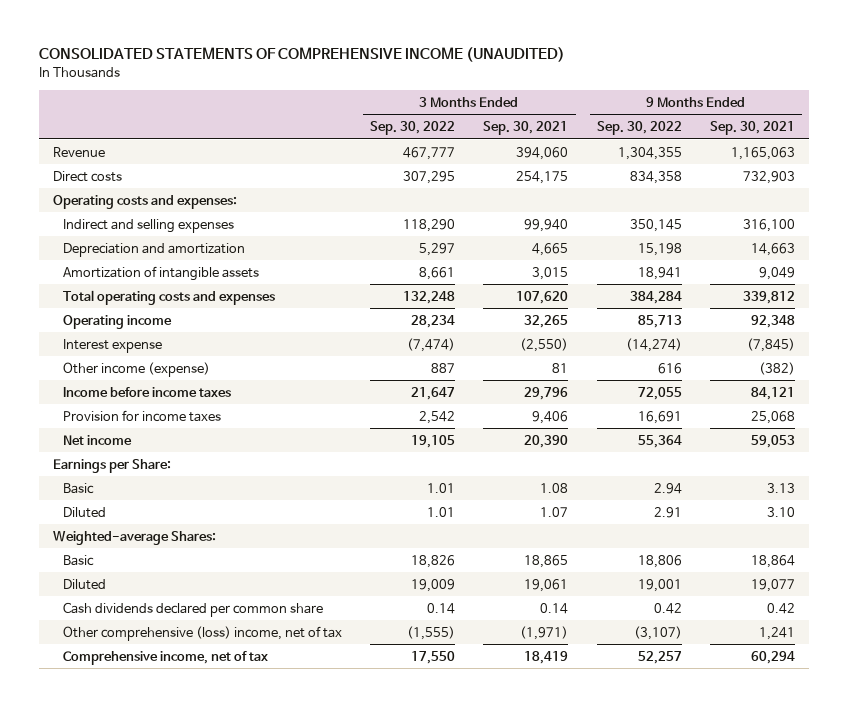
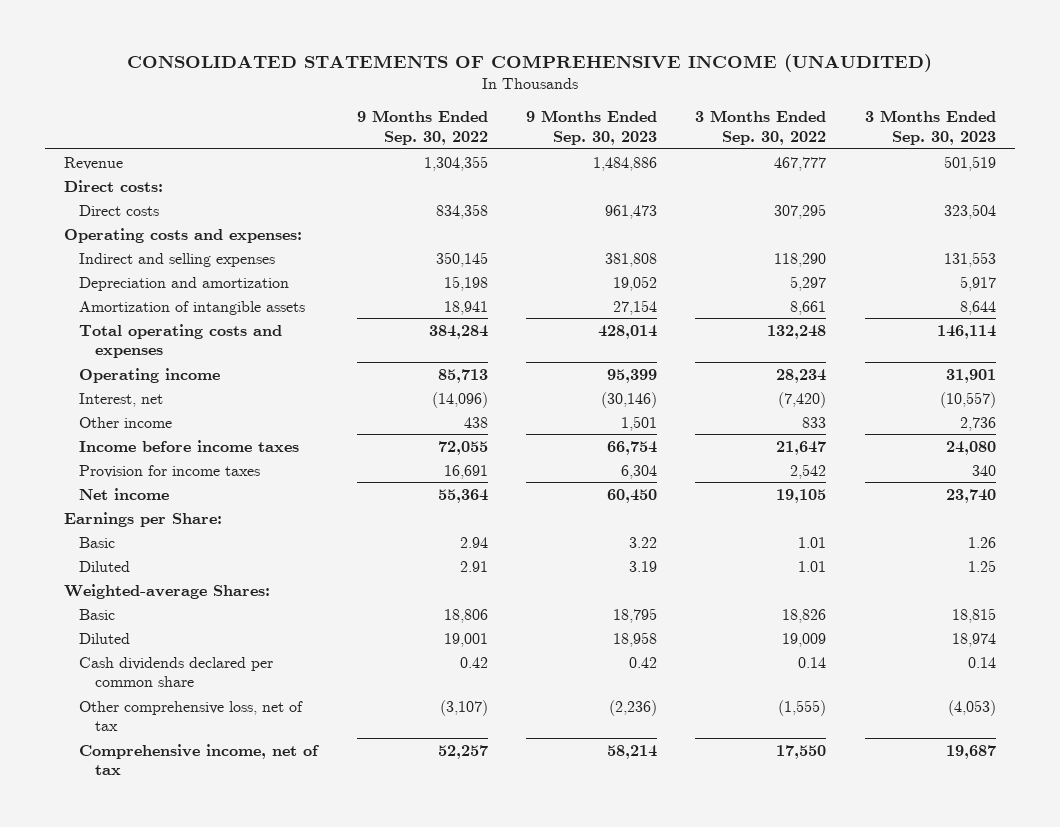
[483,121,569,136] Sep. 30, 2021 -> none
[710,121,796,136] Sep. 30, 2021 -> none
none -> [525,109,657,145] 9 Months Ended Sep. 30, 2023
none -> [864,109,996,145] 3 Months Ended Sep. 30, 2023
none -> [63,179,163,192] Direct costs:
[62,338,162,353] Interest expense -> none
none -> [79,392,164,407] Interest, net
[62,361,210,377] Other income (expense) -> [79,416,173,428] Other income
[431,362,456,373] 887 -> [802,416,827,428] 833
[657,362,682,374] 616 -> [463,416,488,428] 438
[62,625,342,641] Other comprehensive (loss) income, net of tax -> [79,700,304,732] Other comprehensive loss, net of tax

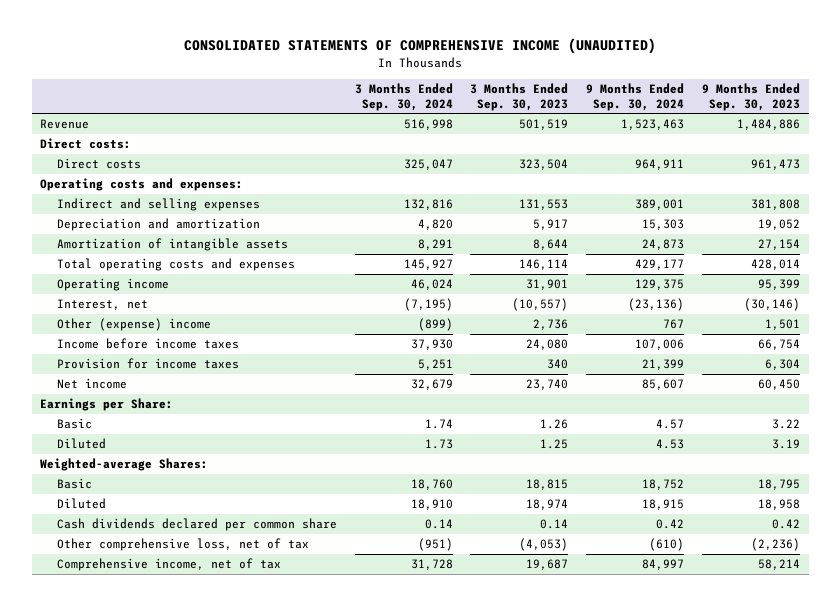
[356,109,488,145] 9 Months Ended Sep. 30, 2022 -> none
[695,109,827,145] 3 Months Ended Sep. 30, 2022 -> none
none -> [354,83,453,111] 3 Months Ended Sep. 30, 2024
none -> [585,83,684,111] 9 Months Ended Sep. 30, 2024
[79,416,173,428] Other income -> [56,318,211,332] Other (expense) income

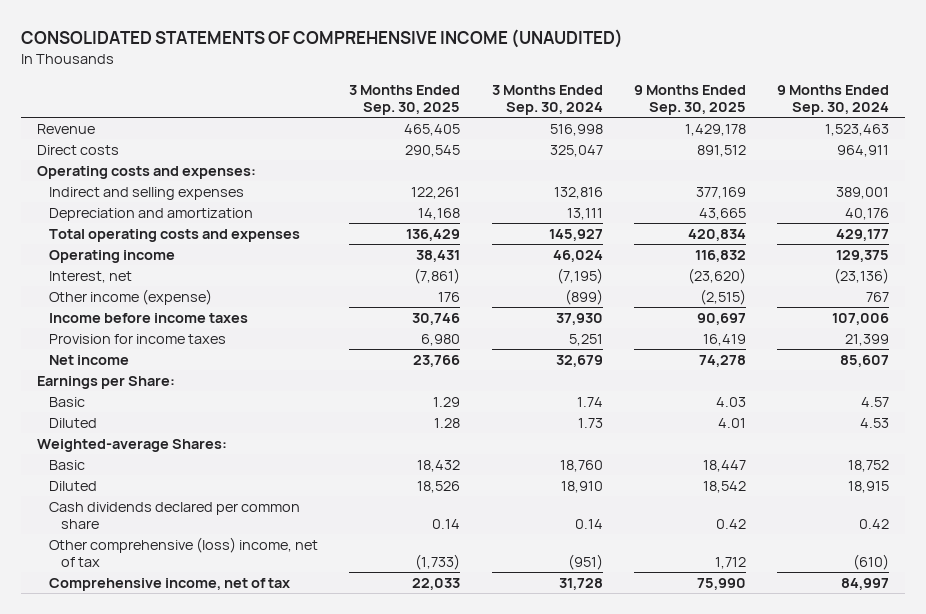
[470,83,569,111] 3 Months Ended Sep. 30, 2023 -> none
[701,83,800,111] 9 Months Ended Sep. 30, 2023 -> none
none -> [349,84,461,115] 3 Months Ended Sep. 30, 2025
none -> [634,84,747,115] 9 Months Ended Sep. 30, 2025
[40,138,132,150] Direct costs: -> none
[56,238,288,252] Amortization of intangible assets -> none
[417,219,453,231] 4,820 -> [566,208,603,221] 13,111
[641,219,684,231] 15,303 -> [845,208,890,221] 40,176
[56,318,211,332] Other (expense) income -> [49,289,213,306] Other income (expense)
[56,538,309,552] Other comprehensive loss, net of tax -> [49,537,319,568] Other comprehensive (loss) income, net of tax

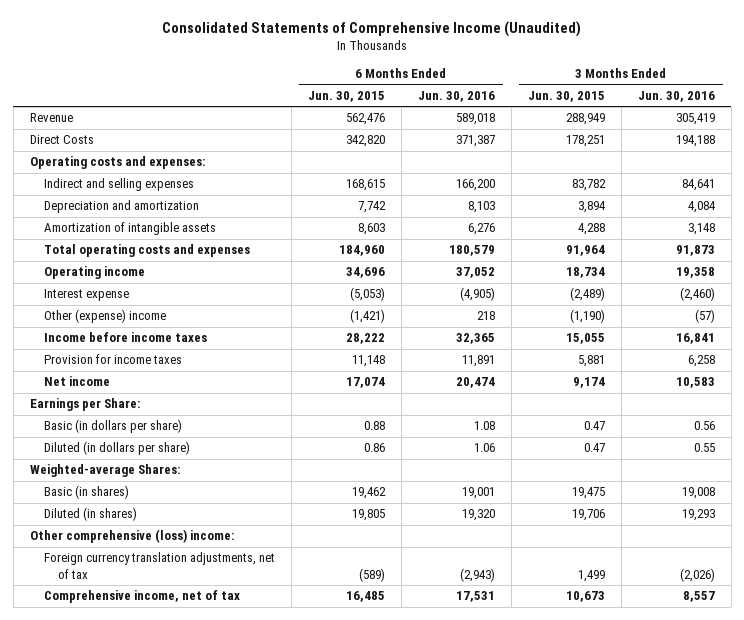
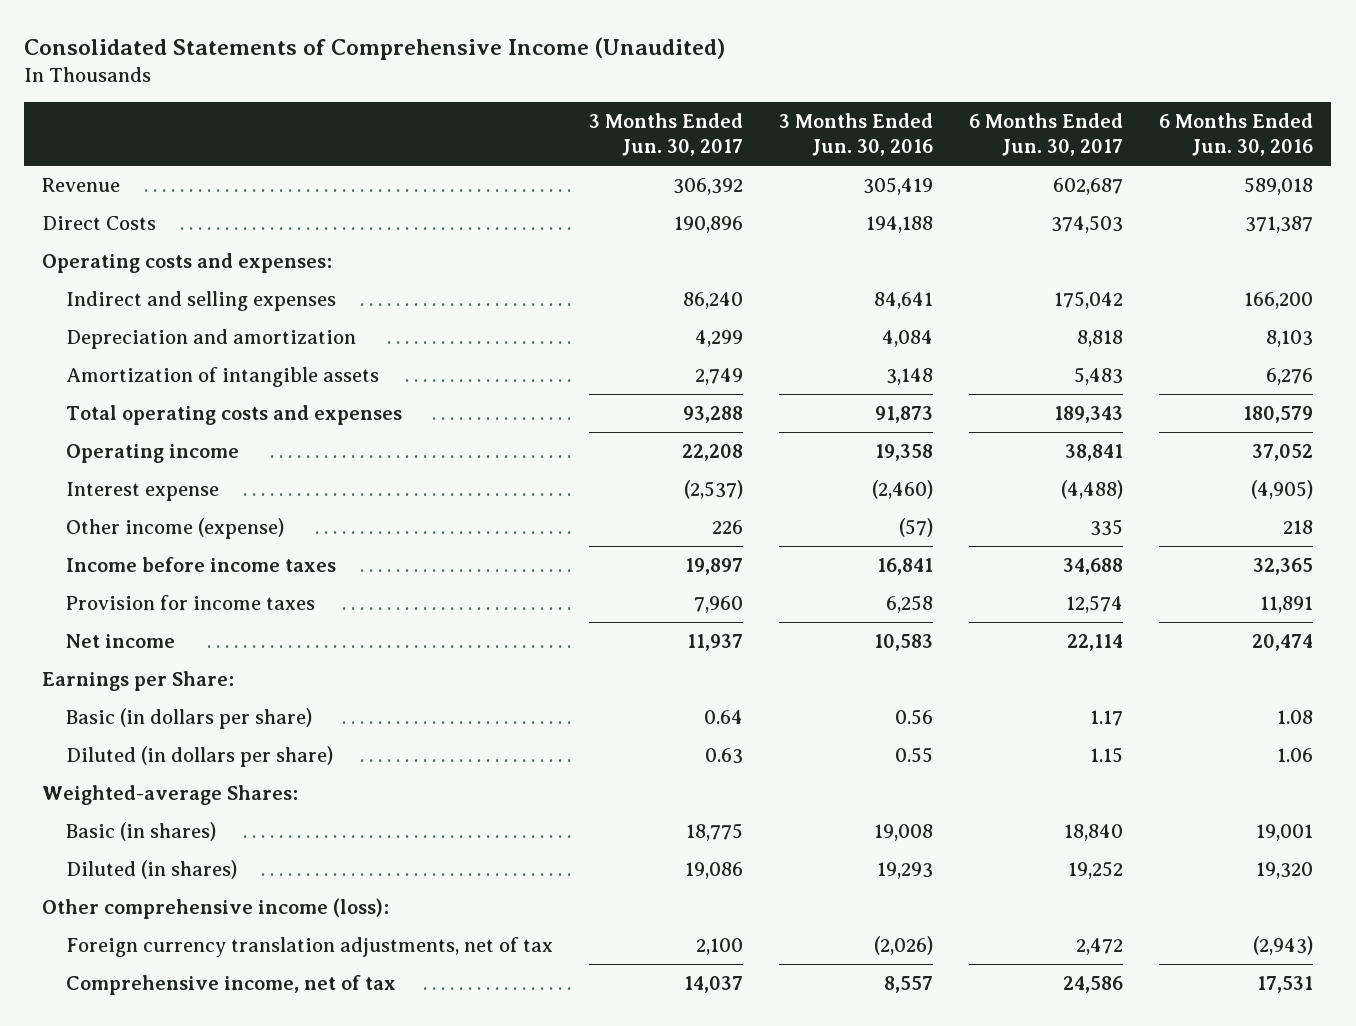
[307,90,385,102] Jun. 30, 2015 -> none
[527,90,605,102] Jun. 30, 2015 -> none
none -> [589,113,744,157] 3 Months Ended Jun. 30, 2017
none -> [969,113,1124,157] 6 Months Ended Jun. 30, 2017
[43,309,166,324] Other (expense) income -> [66,517,285,539] Other income (expense)
[29,529,234,544] Other comprehensive (loss) income: -> [42,897,390,919] Other comprehensive income (loss):

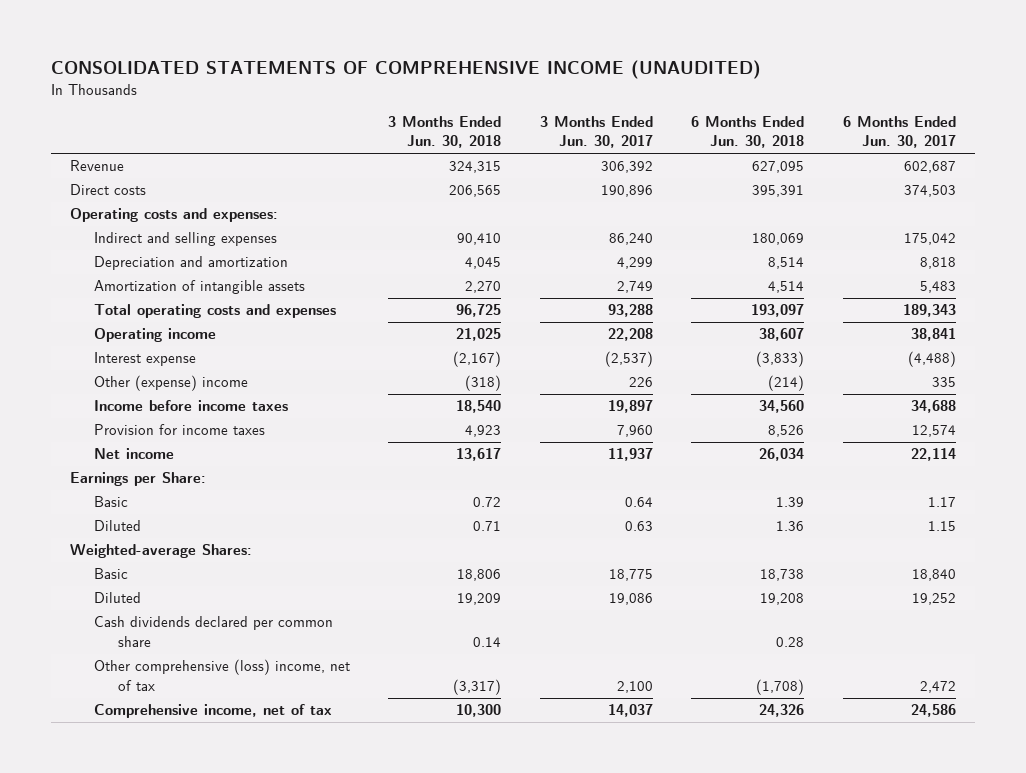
[24,37,726,61] Consolidated Statements of Comprehensive Income (Unaudited) -> [50,60,761,80] CONSOLIDATED STATEMENTS OF COMPREHENSIVE INCOME (UNAUDITED)
[779,113,934,157] 3 Months Ended Jun. 30, 2016 -> none
[1159,113,1314,157] 6 Months Ended Jun. 30, 2016 -> none
none -> [388,115,502,149] 3 Months Ended Jun. 30, 2018
none -> [691,115,805,149] 6 Months Ended Jun. 30, 2018
[42,215,157,230] Direct Costs -> [70,184,147,196] Direct costs
[66,517,285,539] Other income (expense) -> [94,375,249,392] Other (expense) income
[66,707,313,729] Basic (in dollars per share) -> [94,496,129,508] Basic
[66,745,334,767] Diluted (in dollars per share) -> [94,520,142,532] Diluted
[42,897,390,919] Other comprehensive income (loss): -> none
[66,821,217,841] Basic (in shares) -> [94,568,129,580] Basic
[66,859,238,879] Diluted (in shares) -> [94,592,142,604] Diluted
none -> [94,616,334,647] Cash dividends declared per common share
[66,936,554,957] Foreign currency translation adjustments, net of tax -> [94,659,351,691] Other comprehensive (loss) income, net of tax

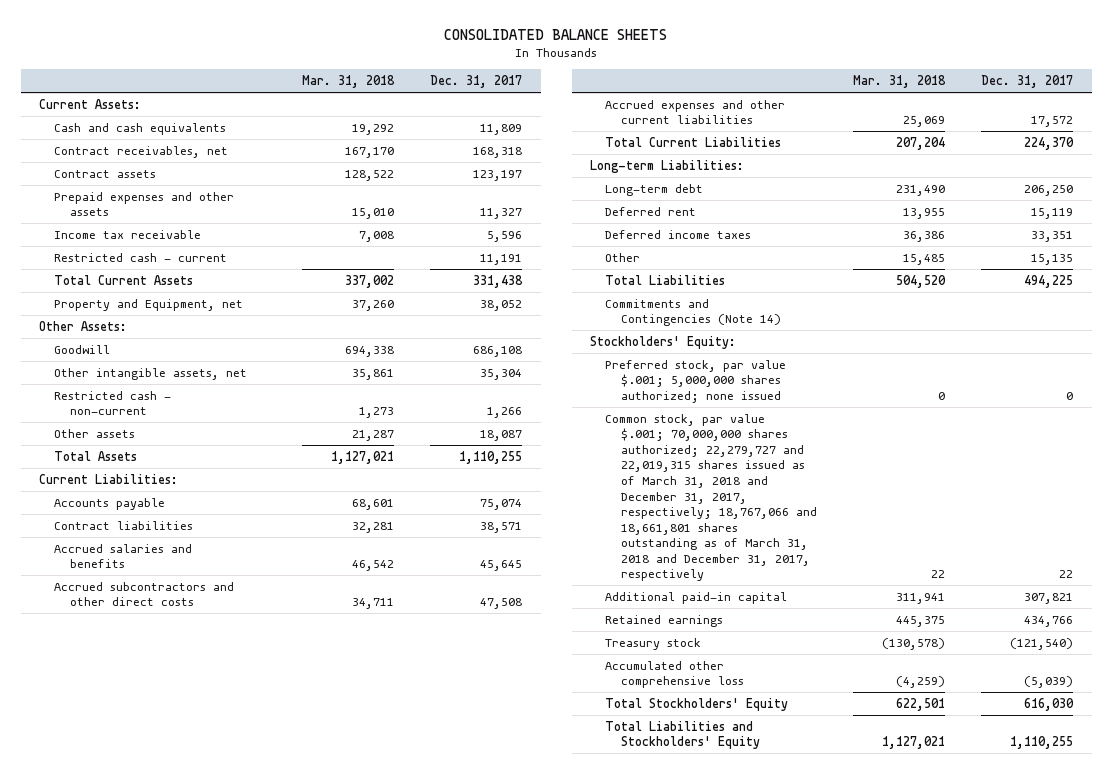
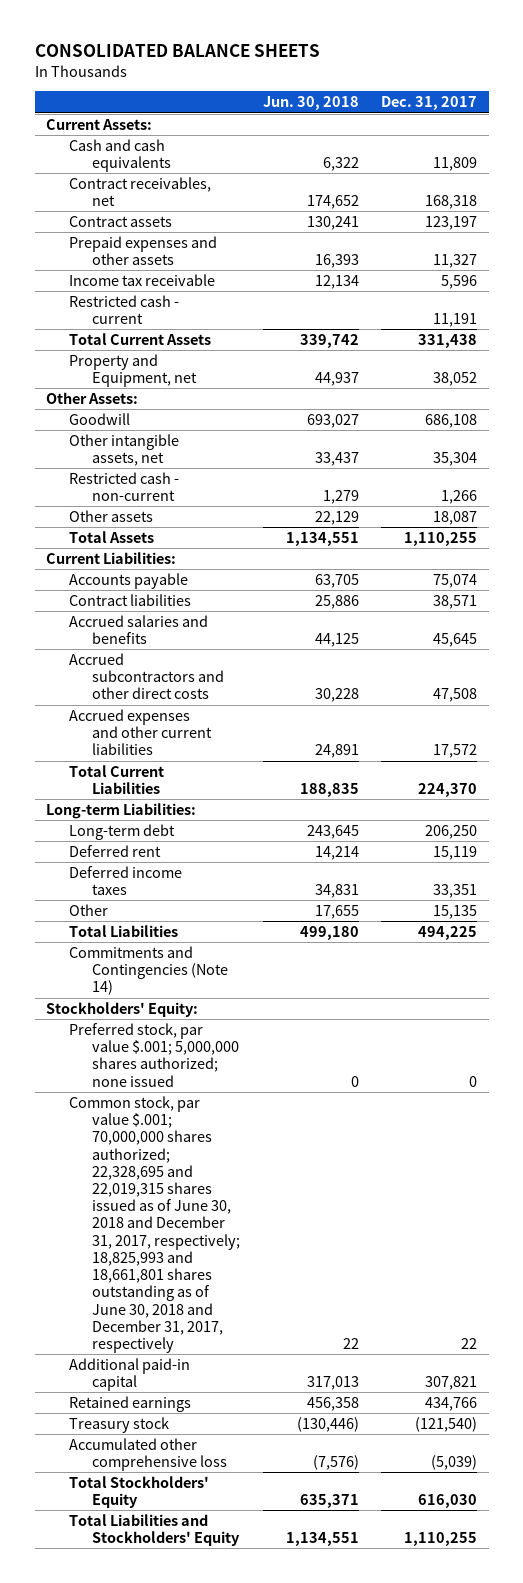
[302,75,396,89] Mar. 31, 2018 -> none
none -> [262,96,359,111] Jun. 30, 2018
[605,413,817,582] Common stock, par value $.001; 70,000,000 shares authorized; 22,279,727 and 22,019,315 shares issued as of March 31, 2018 and December 31, 2017, respectively; 18,767,066 and 18,661,801 shares outstanding as of March 31, 2018 and December 31, 2017, respectively -> [68,1095,240,1354] Common stock, par value $.001; 70,000,000 shares authorized; 22,328,695 and 22,019,315 shares issued as of June 30, 2018 and December 31, 2017, respectively; 18,825,993 and 18,661,801 shares outstanding as of June 30, 2018 and December 31, 2017, respectively

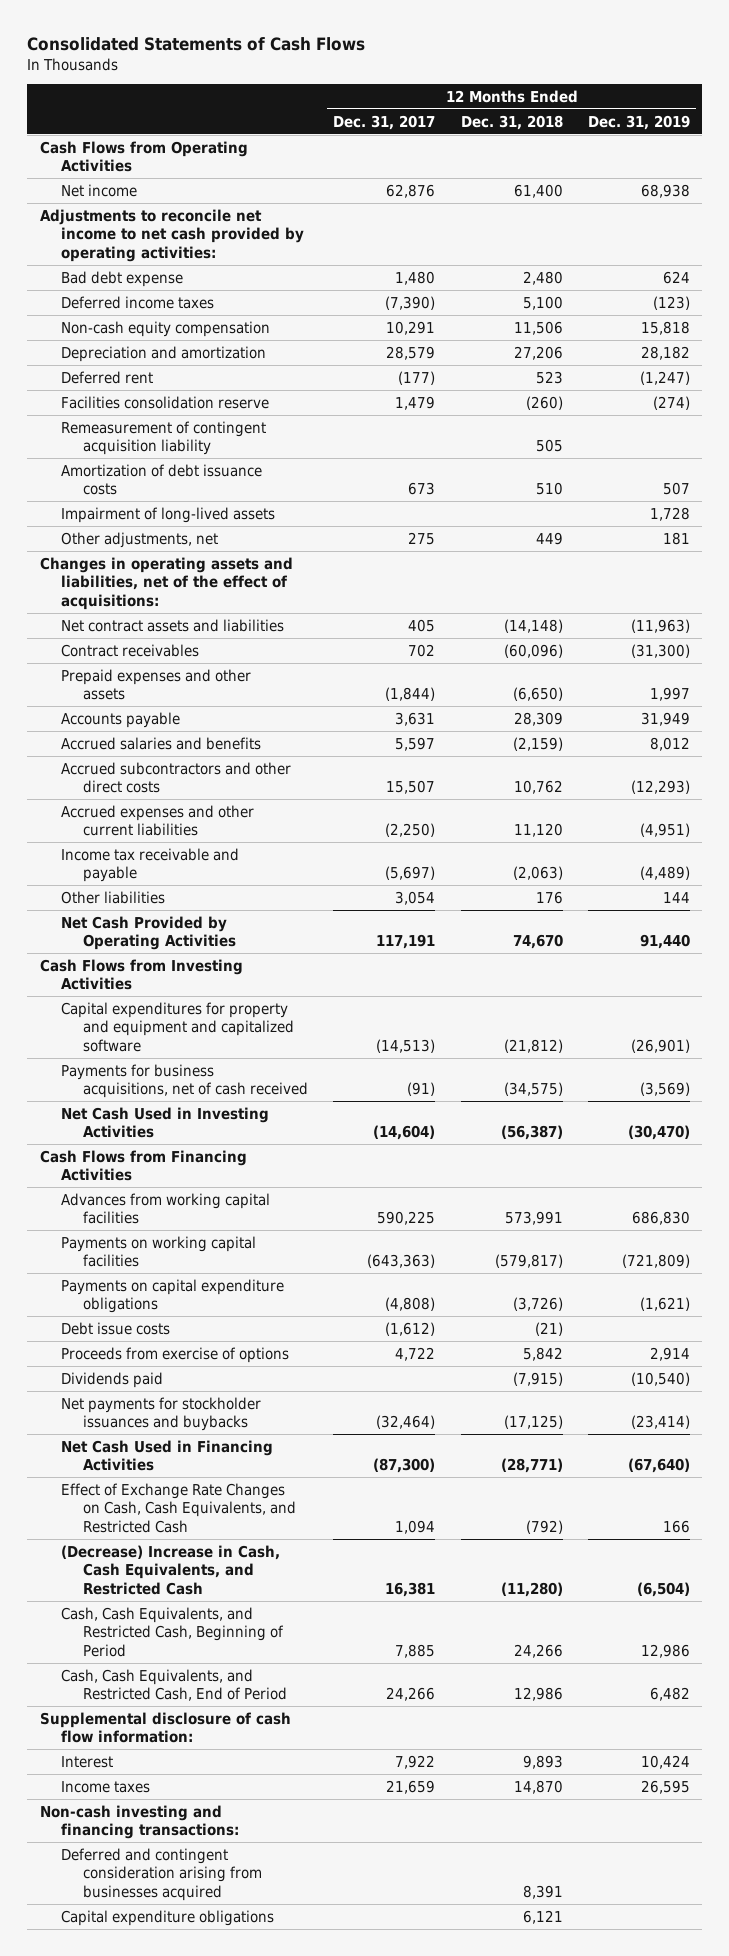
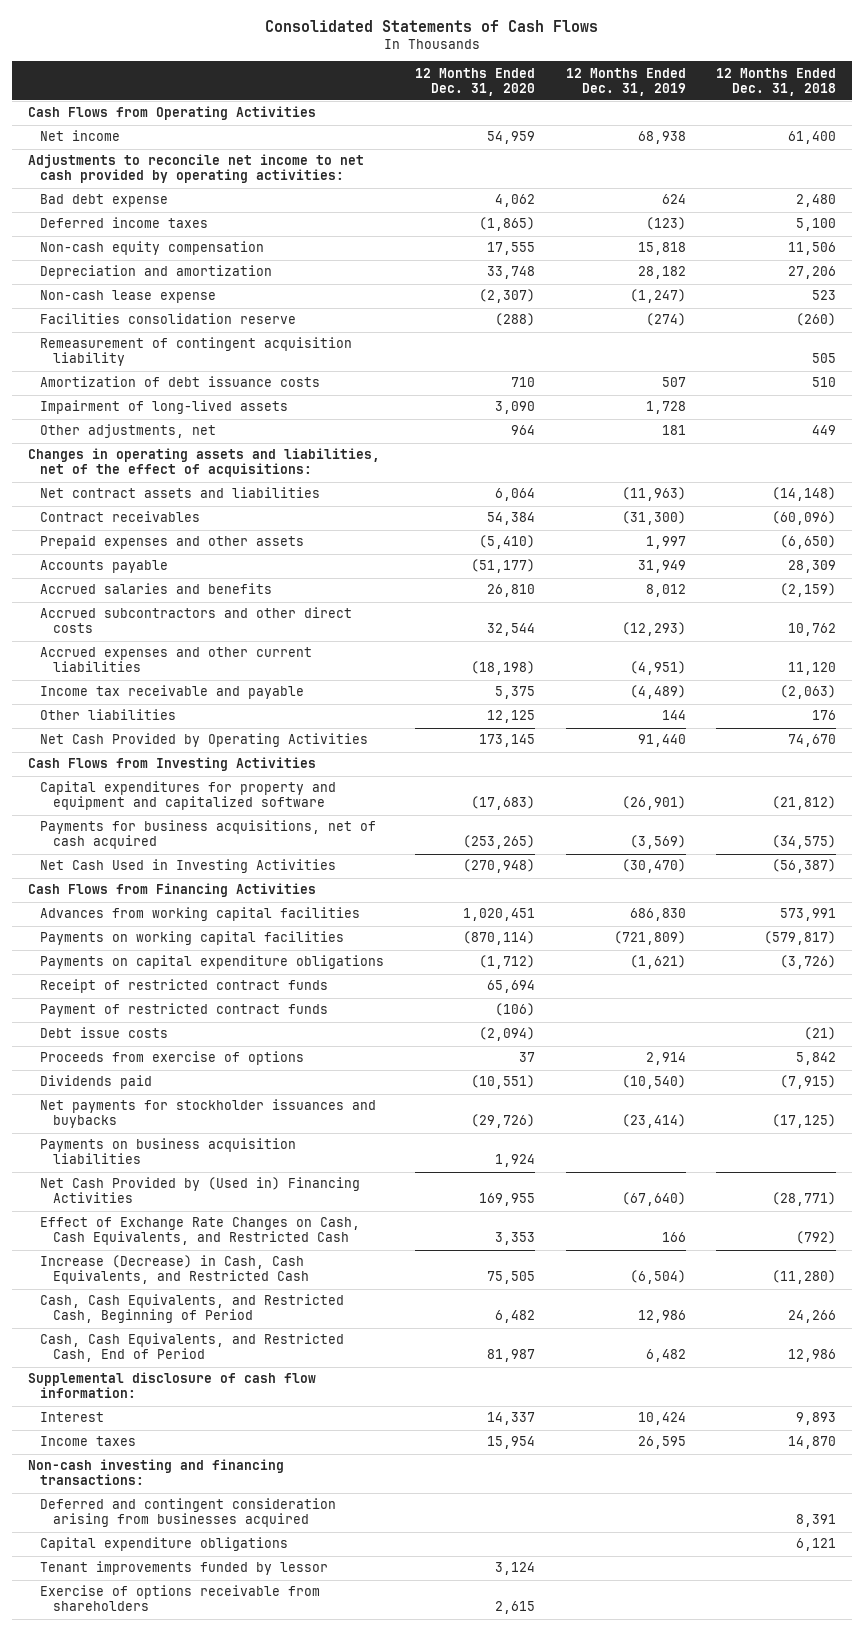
[333,114,436,130] Dec. 31, 2017 -> none
none -> [414,67,535,96] 12 Months Ended Dec. 31, 2020
[61,370,154,384] Deferred rent -> [40,290,217,304] Non-cash lease expense
[61,1063,309,1099] Payments for business acquisitions, net of cash received -> [40,820,377,850] Payments for business acquisitions, net of cash acquired
none -> [40,979,329,994] Receipt of restricted contract funds
none -> [40,1003,329,1018] Payment of restricted contract funds
none -> [40,1138,297,1165] Payments on business acquisition liabilities
[61,1439,274,1472] Net Cash Used in Financing Activities -> [40,1177,361,1204] Net Cash Provided by (Used in) Financing Activities
[61,1544,281,1595] (Decrease) Increase in Cash, Cash Equivalents, and Restricted Cash -> [40,1255,309,1285] Increase (Decrease) in Cash, Cash Equivalents, and Restricted Cash
none -> [40,1561,329,1576] Tenant improvements funded by lessor
none -> [40,1585,321,1612] Exercise of options receivable from shareholders

